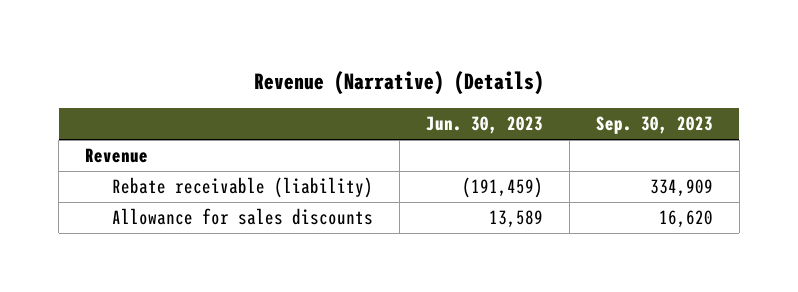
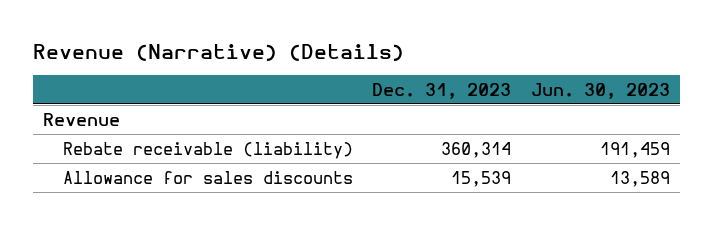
[595,116,713,135] Sep. 30, 2023 -> none
none -> [372,82,512,99] Dec. 31, 2023
[461,177,543,199] (191,459) -> [600,141,671,158] 191,459

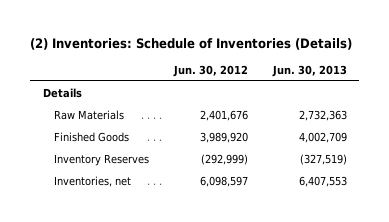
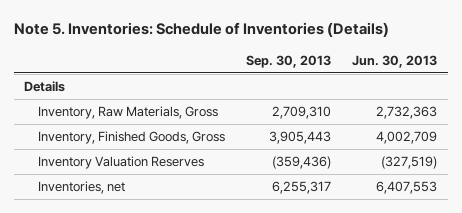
[30,37,353,50] (2) Inventories: Schedule of Inventories (Details) -> [13,22,389,38] Note 5. Inventories: Schedule of Inventories (Details)
[173,64,249,77] Jun. 30, 2012 -> none
none -> [245,54,331,68] Sep. 30, 2013
[54,109,125,120] Raw Materials -> [37,106,218,120] Inventory, Raw Materials, Gross
[54,131,130,142] Finished Goods -> [37,131,225,145] Inventory, Finished Goods, Gross
[54,153,150,166] Inventory Reserves -> [37,156,204,170] Inventory Valuation Reserves

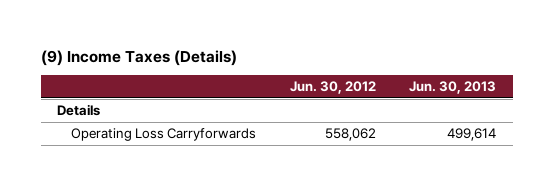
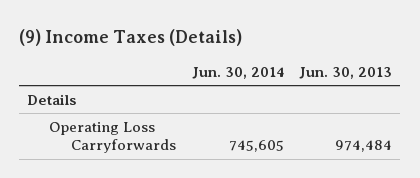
[289,81,376,95] Jun. 30, 2012 -> none
none -> [191,66,284,79] Jun. 30, 2014
[446,128,496,142] 499,614 -> [335,140,393,153] 974,484

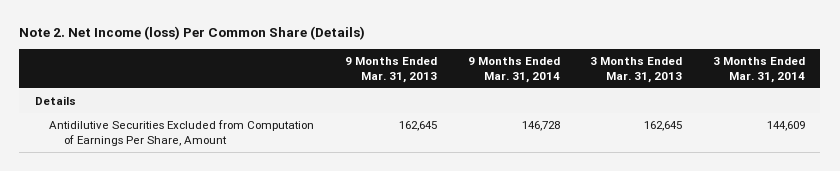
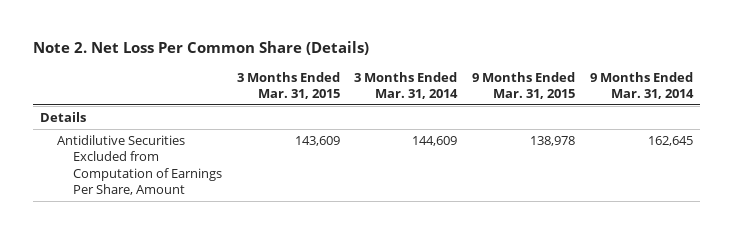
[19,26,366,41] Note 2. Net Income (loss) Per Common Share (Details) -> [32,40,369,55] Note 2. Net Loss Per Common Share (Details)
[344,57,437,84] 9 Months Ended Mar. 31, 2013 -> none
[590,57,683,84] 3 Months Ended Mar. 31, 2013 -> none
none -> [236,71,340,100] 3 Months Ended Mar. 31, 2015
none -> [472,71,576,100] 9 Months Ended Mar. 31, 2015
[521,120,560,131] 146,728 -> [647,135,693,146] 162,645

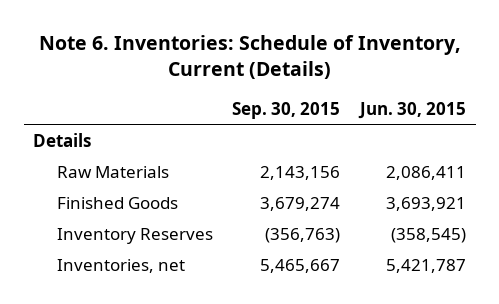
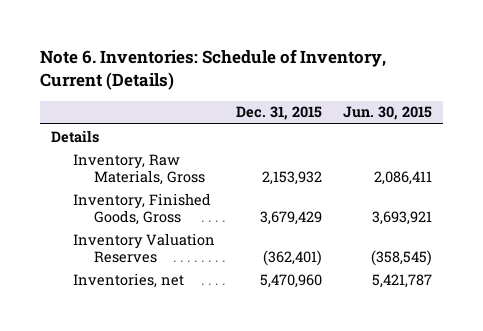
[232,101,341,119] Sep. 30, 2015 -> none
none -> [235,106,322,121] Dec. 31, 2015
[56,165,169,178] Raw Materials -> [72,153,206,186] Inventory, Raw Materials, Gross
[56,196,178,209] Finished Goods -> [72,192,211,226] Inventory, Finished Goods, Gross
[56,227,213,244] Inventory Reserves -> [72,232,215,264] Inventory Valuation Reserves

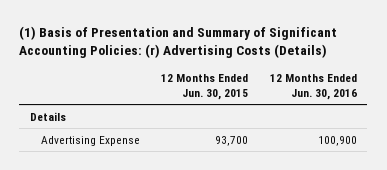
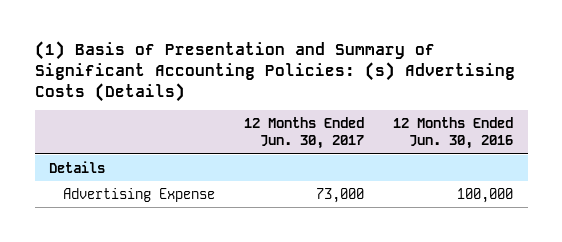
[19,26,338,59] (1) Basis of Presentation and Summary of Significant Accounting Policies: (r) Advertising Costs (Details) -> [34,41,515,103] (1) Basis of Presentation and Summary of Significant Accounting Policies: (s) Advertising Costs (Details)
[161,74,249,100] 12 Months Ended Jun. 30, 2015 -> none
none -> [244,117,365,150] 12 Months Ended Jun. 30, 2017
[317,135,357,146] 100,900 -> [457,187,514,203] 100,000

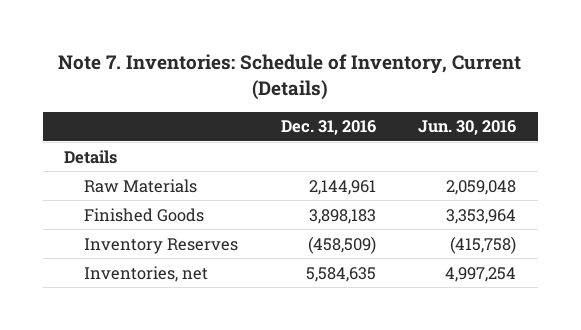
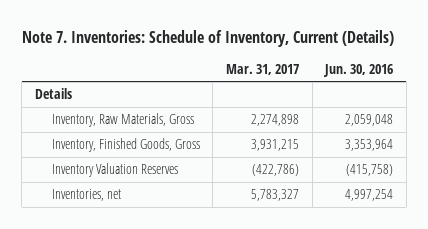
[280,120,376,136] Dec. 31, 2016 -> none
none -> [226,63,300,75] Mar. 31, 2017
[84,178,198,193] Raw Materials -> [51,113,194,128] Inventory, Raw Materials, Gross
[84,207,205,222] Finished Goods -> [51,138,200,153] Inventory, Finished Goods, Gross
[84,237,239,254] Inventory Reserves -> [51,163,178,178] Inventory Valuation Reserves

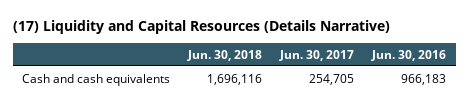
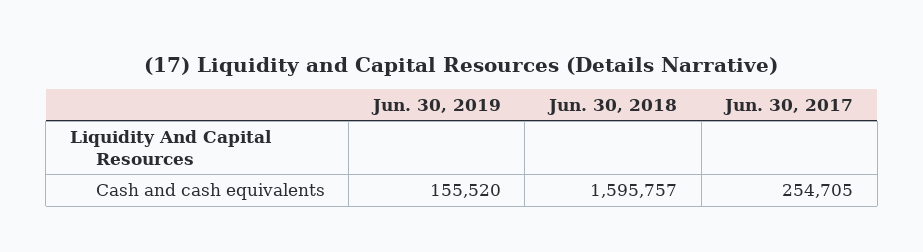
[371,49,447,61] Jun. 30, 2016 -> none
none -> [370,98,501,115] Jun. 30, 2019
none -> [69,130,272,165] Liquidity And Capital Resources
[206,73,262,85] 1,696,116 -> [589,184,677,199] 1,595,757

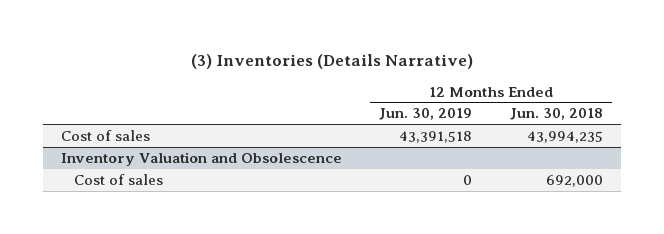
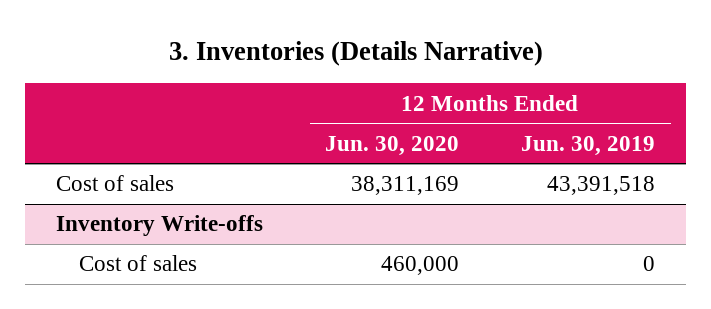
[190,53,473,69] (3) Inventories (Details Narrative) -> [168,41,543,67] 3. Inventories (Details Narrative)
[509,108,603,121] Jun. 30, 2018 -> none
none -> [325,135,460,156] Jun. 30, 2020
[61,151,343,166] Inventory Valuation and Obsolescence -> [55,215,263,237] Inventory Write-offs

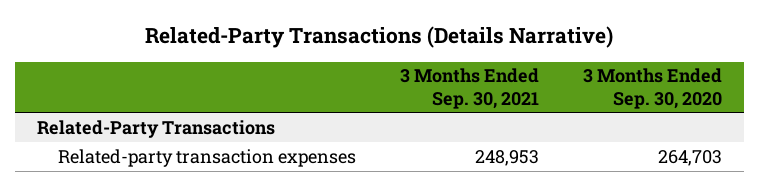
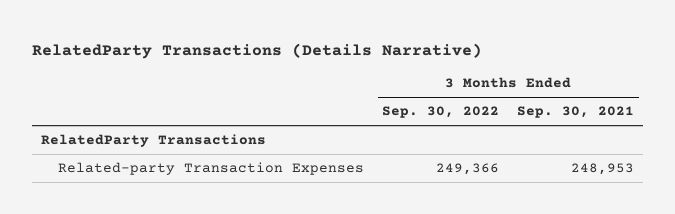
[145,26,614,49] Related-Party Transactions (Details Narrative) -> [32,42,483,59] RelatedParty Transactions (Details Narrative)
[582,68,722,109] 3 Months Ended Sep. 30, 2020 -> none
none -> [382,106,500,119] Sep. 30, 2022
[37,119,276,138] Related-Party Transactions -> [41,134,267,148] RelatedParty Transactions
[58,148,357,167] Related-party transaction expenses -> [57,162,364,176] Related-party Transaction Expenses

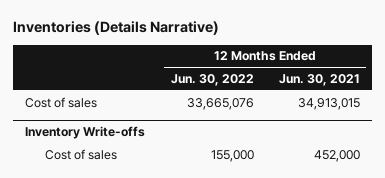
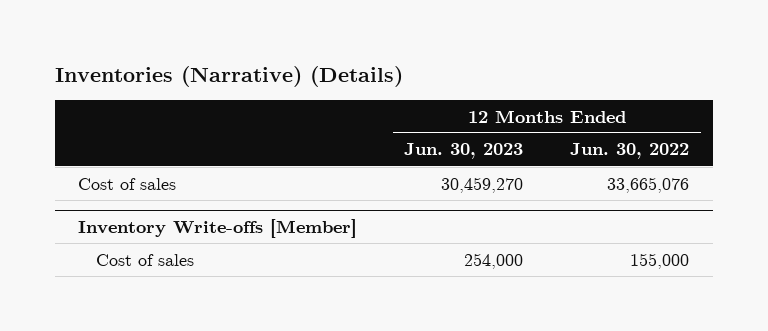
[12,21,219,36] Inventories (Details Narrative) -> [54,66,403,88] Inventories (Narrative) (Details)
[278,73,360,86] Jun. 30, 2021 -> none
none -> [404,143,524,160] Jun. 30, 2023
[25,126,146,140] Inventory Write-offs -> [78,219,358,239] Inventory Write-offs [Member]

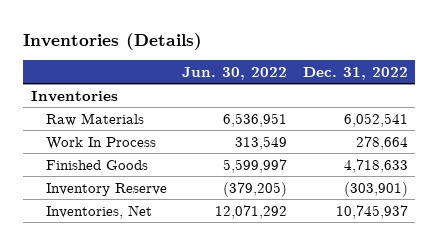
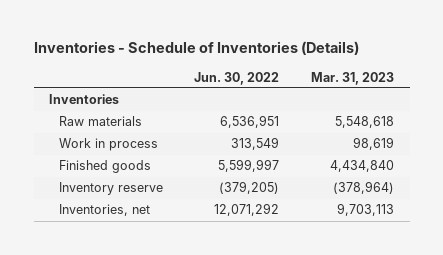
[23,32,203,50] Inventories (Details) -> [33,41,359,56] Inventories - Schedule of Inventories (Details)
[302,66,408,80] Dec. 31, 2022 -> none
none -> [311,71,395,85] Mar. 31, 2023
[46,112,145,126] Raw Materials -> [58,116,142,127] Raw materials
[46,136,157,150] Work In Process -> [58,138,158,152] Work in process
[46,159,149,170] Finished Goods -> [58,160,151,174] Finished goods
[46,182,168,196] Inventory Reserve -> [58,182,163,196] Inventory reserve
[46,204,153,219] Inventories, Net -> [58,204,150,217] Inventories, net

